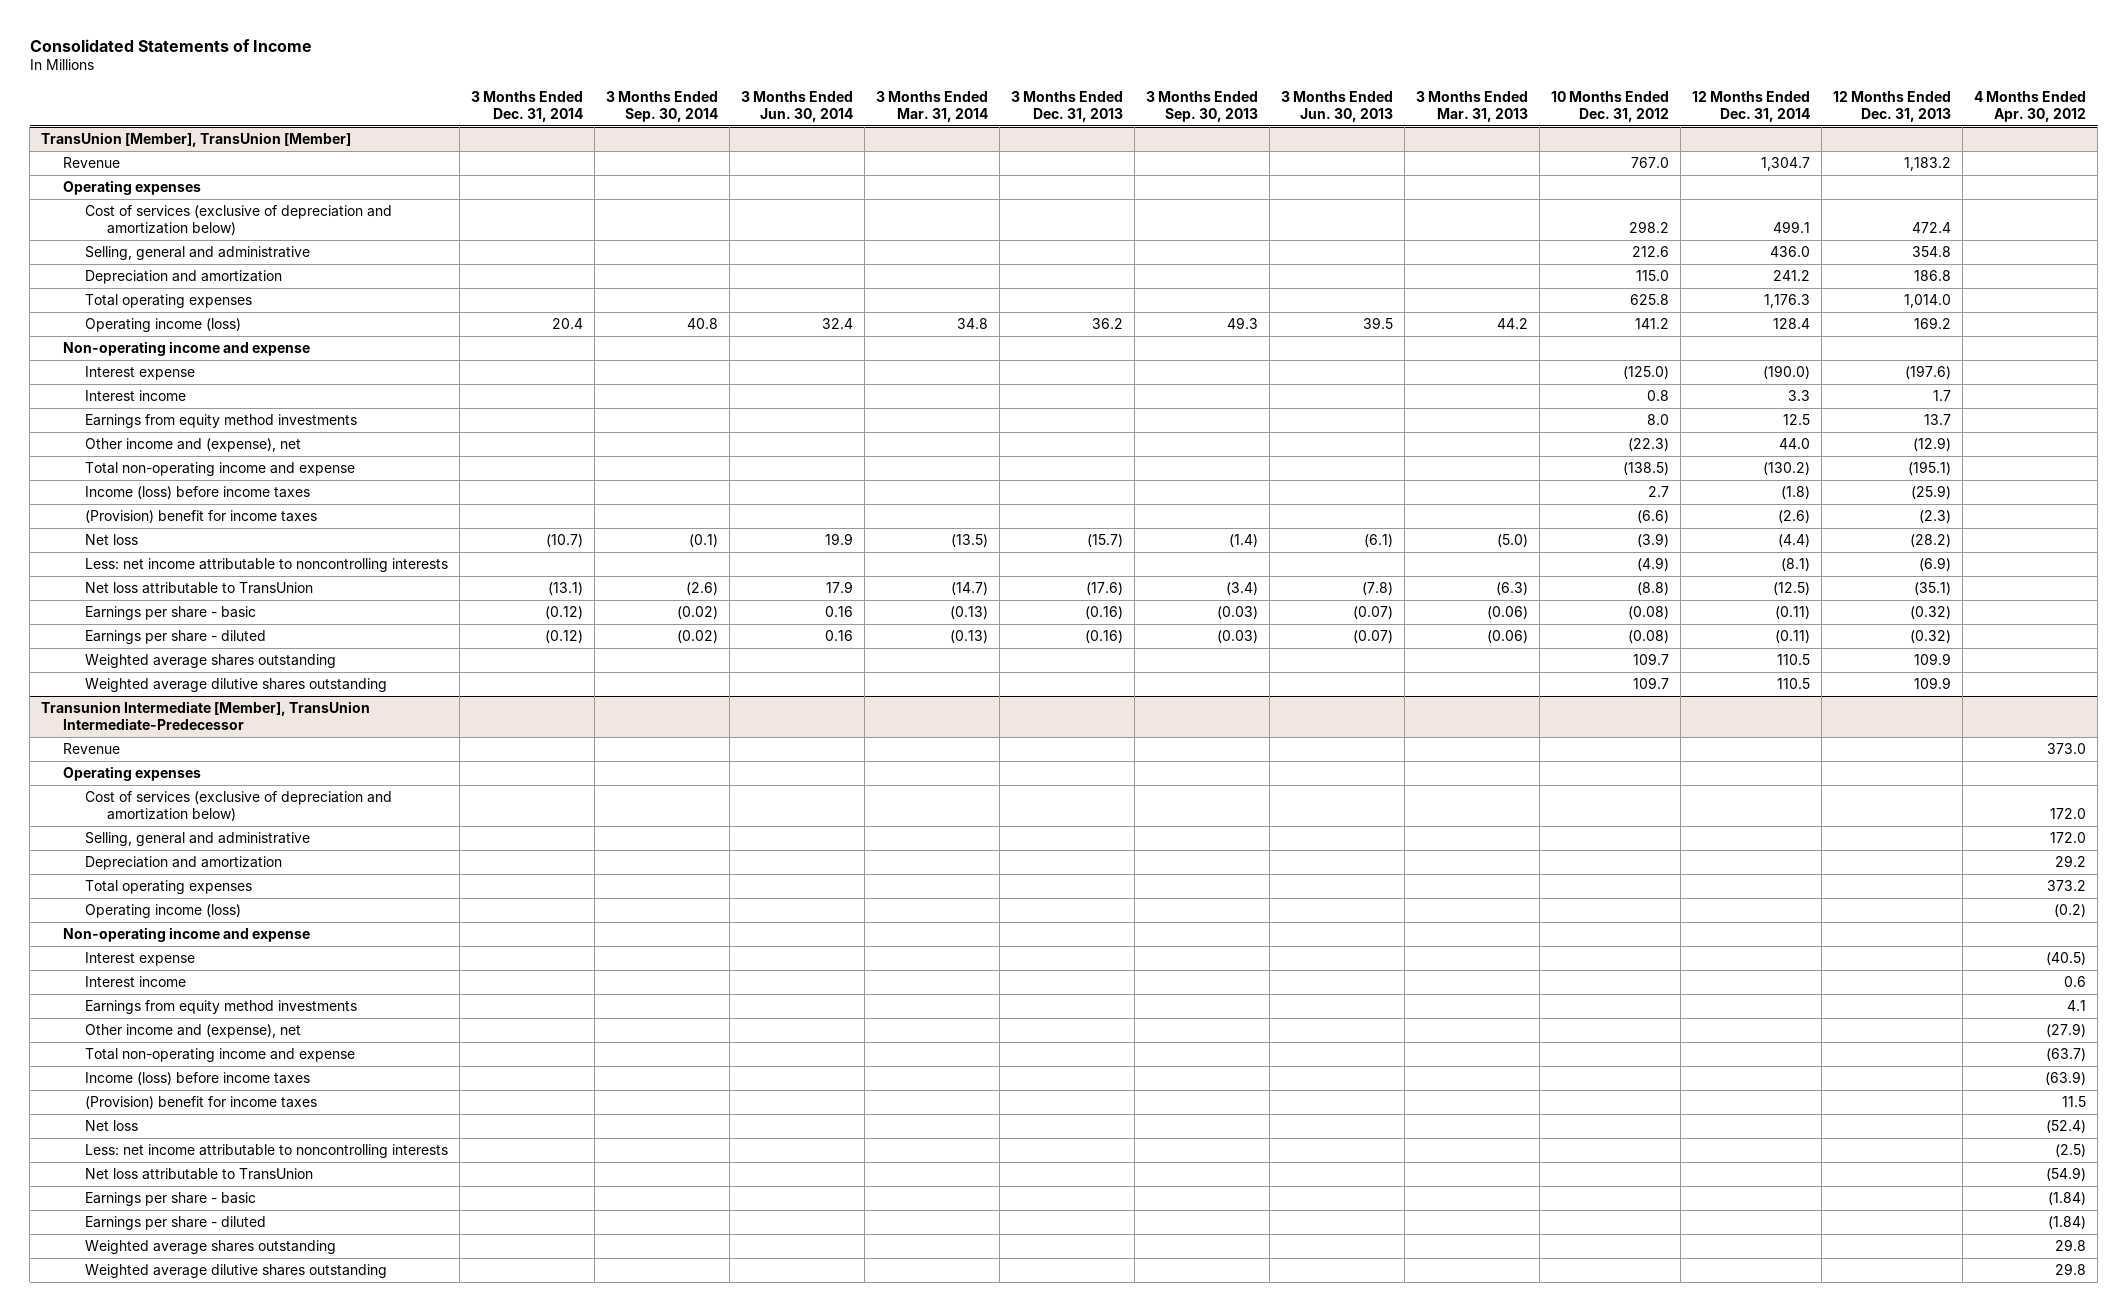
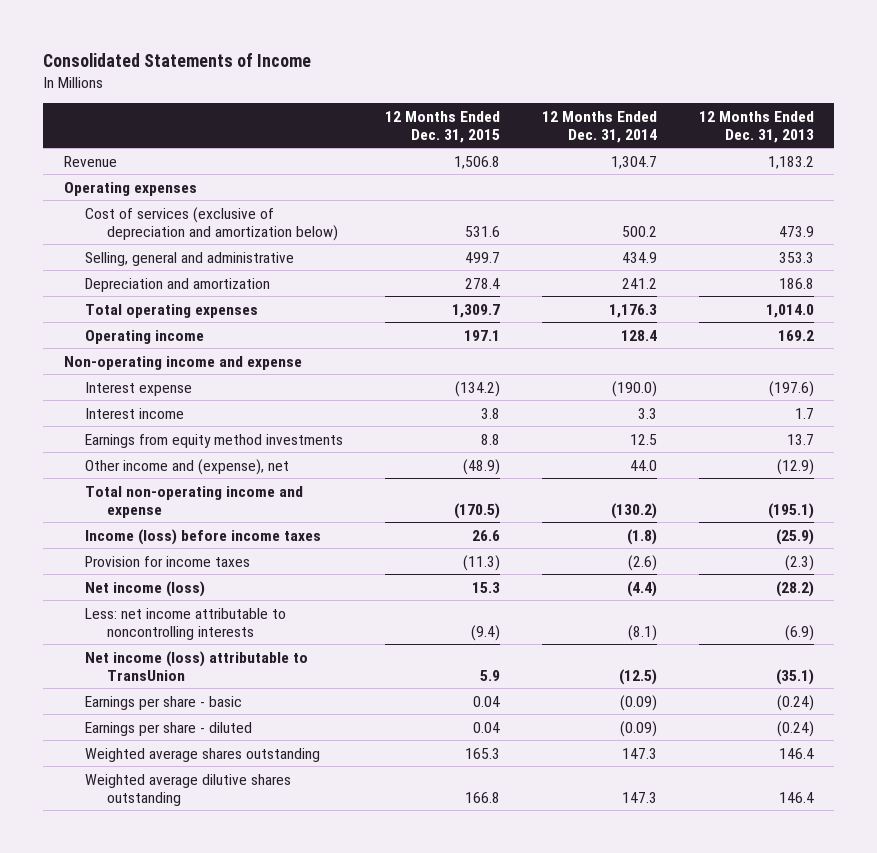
[471,90,584,122] 3 Months Ended Dec. 31, 2014 -> none
[606,90,719,122] 3 Months Ended Sep. 30, 2014 -> none
[741,90,854,122] 3 Months Ended Jun. 30, 2014 -> none
[876,90,989,122] 3 Months Ended Mar. 31, 2014 -> none
[1011,90,1124,122] 3 Months Ended Dec. 31, 2013 -> none
[1146,90,1259,122] 3 Months Ended Sep. 30, 2013 -> none
[1281,90,1394,122] 3 Months Ended Jun. 30, 2013 -> none
[1416,90,1529,122] 3 Months Ended Mar. 31, 2013 -> none
[1551,90,1670,122] 10 Months Ended Dec. 31, 2012 -> none
[1974,90,2087,122] 4 Months Ended Apr. 30, 2012 -> none
none -> [385,110,501,143] 12 Months Ended Dec. 31, 2015
[41,132,352,148] TransUnion [Member], TransUnion [Member] -> none
[1773,221,1811,234] 499.1 -> [621,225,657,237] 500.2
[1912,222,1952,234] 472.4 -> [778,225,814,237] 473.9
[1770,246,1811,258] 436.0 -> [621,251,657,263] 434.9
[1912,246,1952,258] 354.8 -> [778,251,814,263] 353.3
[85,318,242,333] Operating income (loss) -> [85,329,205,344] Operating income
[85,510,318,524] (Provision) benefit for income taxes -> [85,555,251,567] Provision for income taxes
[85,534,139,546] Net loss -> [85,580,206,597] Net income (loss)
[41,701,371,731] Transunion Intermediate [Member], TransUnion Intermediate-Predecessor -> none
[63,743,121,755] Revenue -> none
[63,766,202,782] Operating expenses -> none
[85,791,393,822] Cost of services (exclusive of depreciation and amortization below) -> none
[85,832,311,847] Selling, general and administrative -> none
[85,856,283,871] Depreciation and amortization -> none
[85,880,253,895] Total operating expenses -> none
[85,904,242,919] Operating income (loss) -> none
[63,927,311,943] Non-operating income and expense -> none
[85,952,196,967] Interest expense -> none
[85,976,187,988] Interest income -> none
[85,1000,358,1015] Earnings from equity method investments -> none
[85,1024,302,1039] Other income and (expense), net -> none
[85,1048,356,1063] Total non-operating income and expense -> none
[85,1072,311,1086] Income (loss) before income taxes -> none
[85,1096,318,1110] (Provision) benefit for income taxes -> none
[85,1120,139,1132] Net loss -> none
[85,1144,449,1159] Less: net income attributable to noncontrolling interests -> none
[85,1168,314,1181] Net loss attributable to TransUnion -> none
[85,1192,257,1207] Earnings per share - basic -> none
[85,1216,267,1231] Earnings per share - diluted -> none
[85,1240,337,1255] Weighted average shares outstanding -> none
[85,1264,388,1279] Weighted average dilutive shares outstanding -> none
[85,582,314,595] Net loss attributable to TransUnion -> [85,650,309,681] Net income (loss) attributable to TransUnion
[1775,606,1811,620] (0.11) -> [619,694,657,711] (0.09)
[1910,606,1952,620] (0.32) -> [776,694,814,711] (0.24)
[1775,630,1811,644] (0.11) -> [619,720,657,737] (0.09)
[1910,630,1952,644] (0.32) -> [776,720,814,737] (0.24)
[1777,654,1811,666] 110.5 -> [621,747,657,759] 147.3
[1914,653,1952,666] 109.9 -> [778,747,814,759] 146.4
[1777,678,1811,690] 110.5 -> [621,791,657,803] 147.3
[1914,677,1952,690] 109.9 -> [778,791,814,803] 146.4

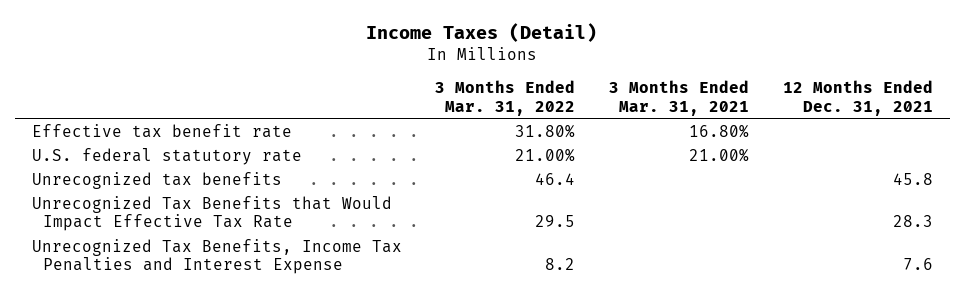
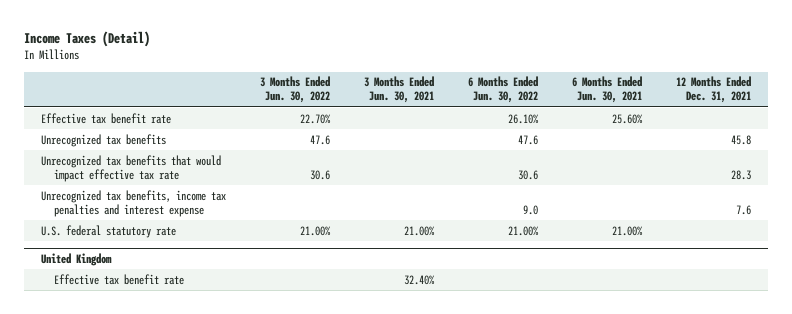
[435,80,576,116] 3 Months Ended Mar. 31, 2022 -> none
[609,80,750,116] 3 Months Ended Mar. 31, 2021 -> none
none -> [259,76,330,104] 3 Months Ended Jun. 30, 2022
none -> [363,76,434,104] 3 Months Ended Jun. 30, 2021
none -> [467,76,538,104] 6 Months Ended Jun. 30, 2022
none -> [571,76,642,104] 6 Months Ended Jun. 30, 2021
[31,195,392,232] Unrecognized Tax Benefits that Would Impact Effective Tax Rate -> [40,154,221,182] Unrecognized tax benefits that would impact effective tax rate
[31,238,402,275] Unrecognized Tax Benefits, Income Tax Penalties and Interest Expense -> [40,189,226,217] Unrecognized tax benefits, income tax penalties and interest expense
[31,147,302,165] U.S. federal statutory rate -> [40,224,176,238] U.S. federal statutory rate
none -> [40,252,112,266] United Kingdom
none -> [54,273,185,285] Effective tax benefit rate

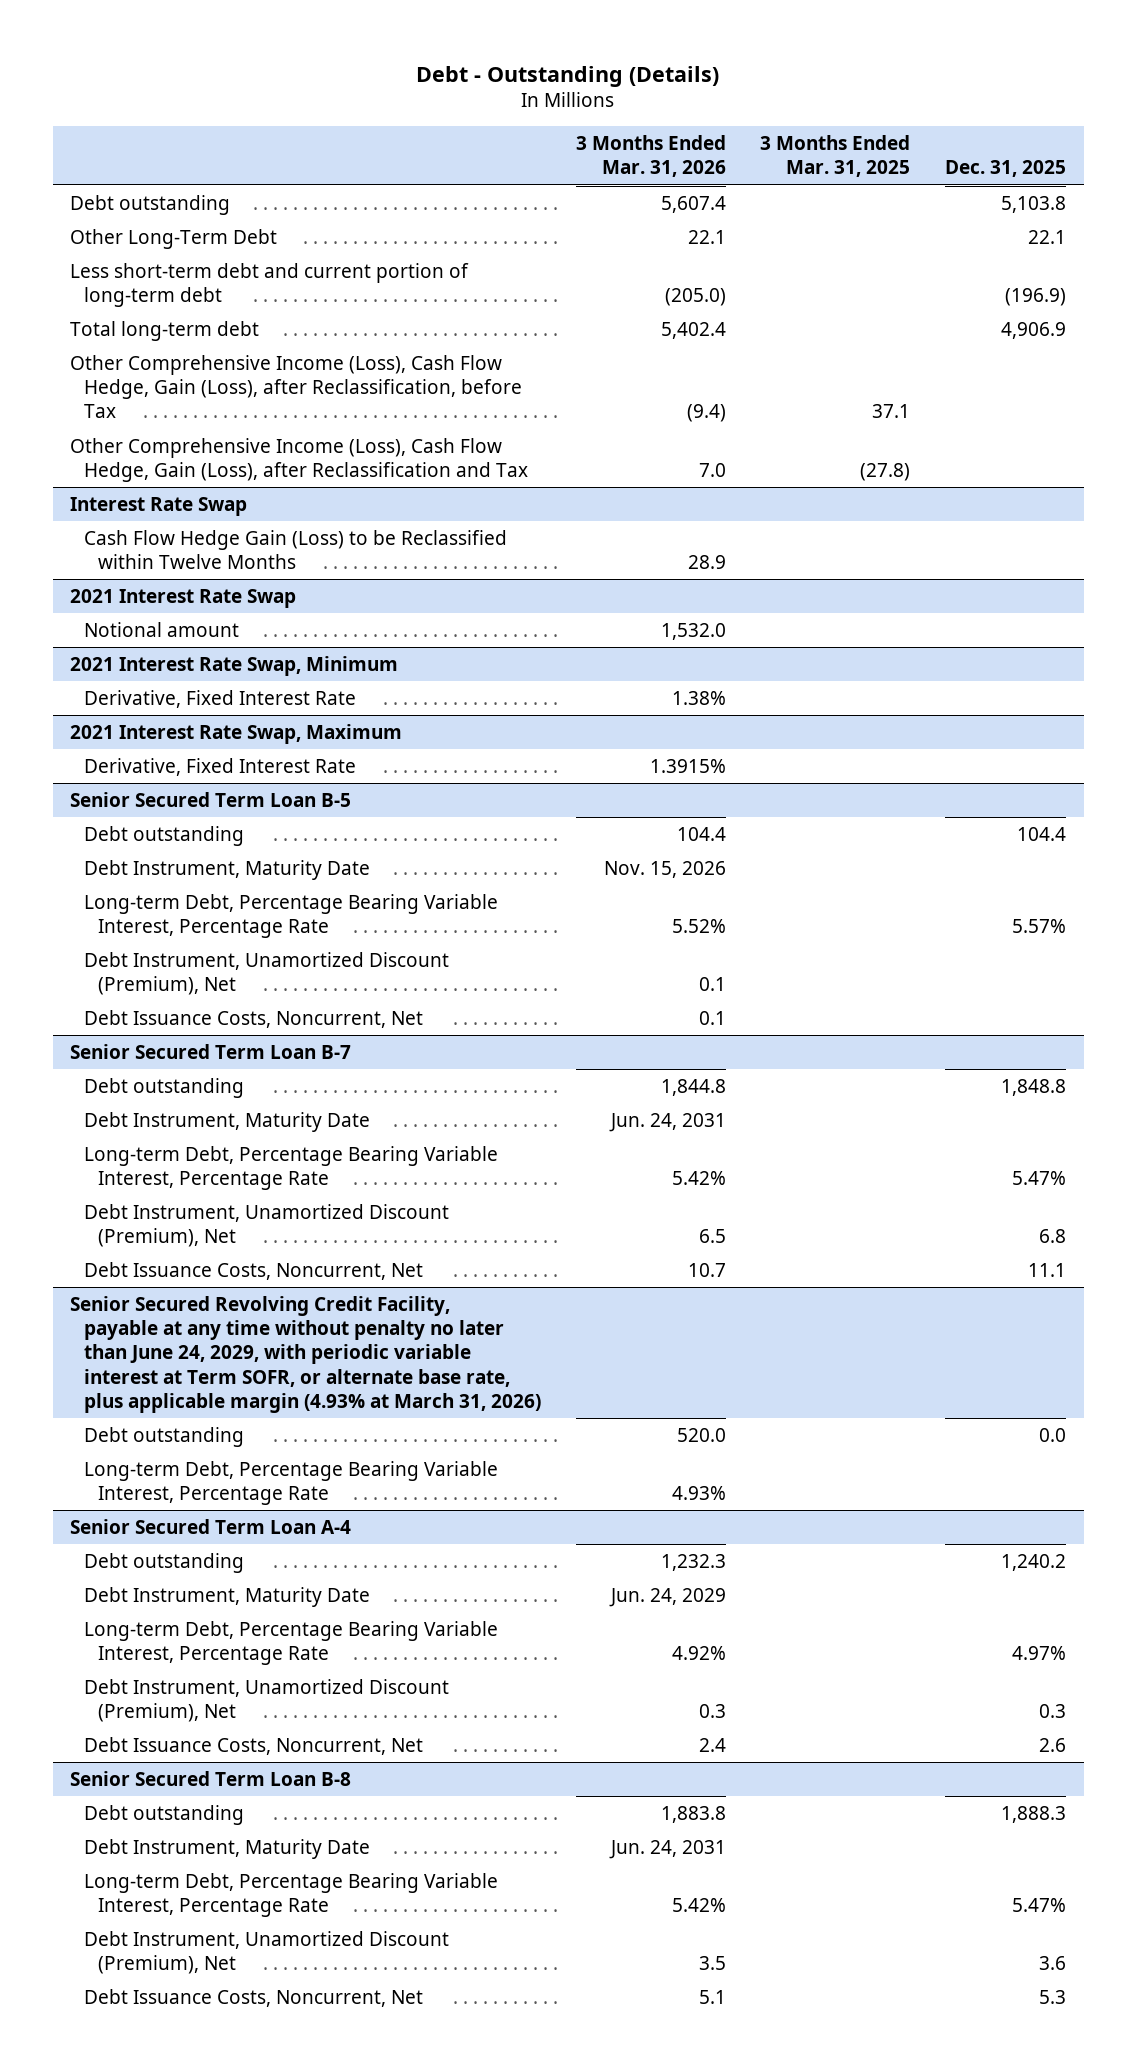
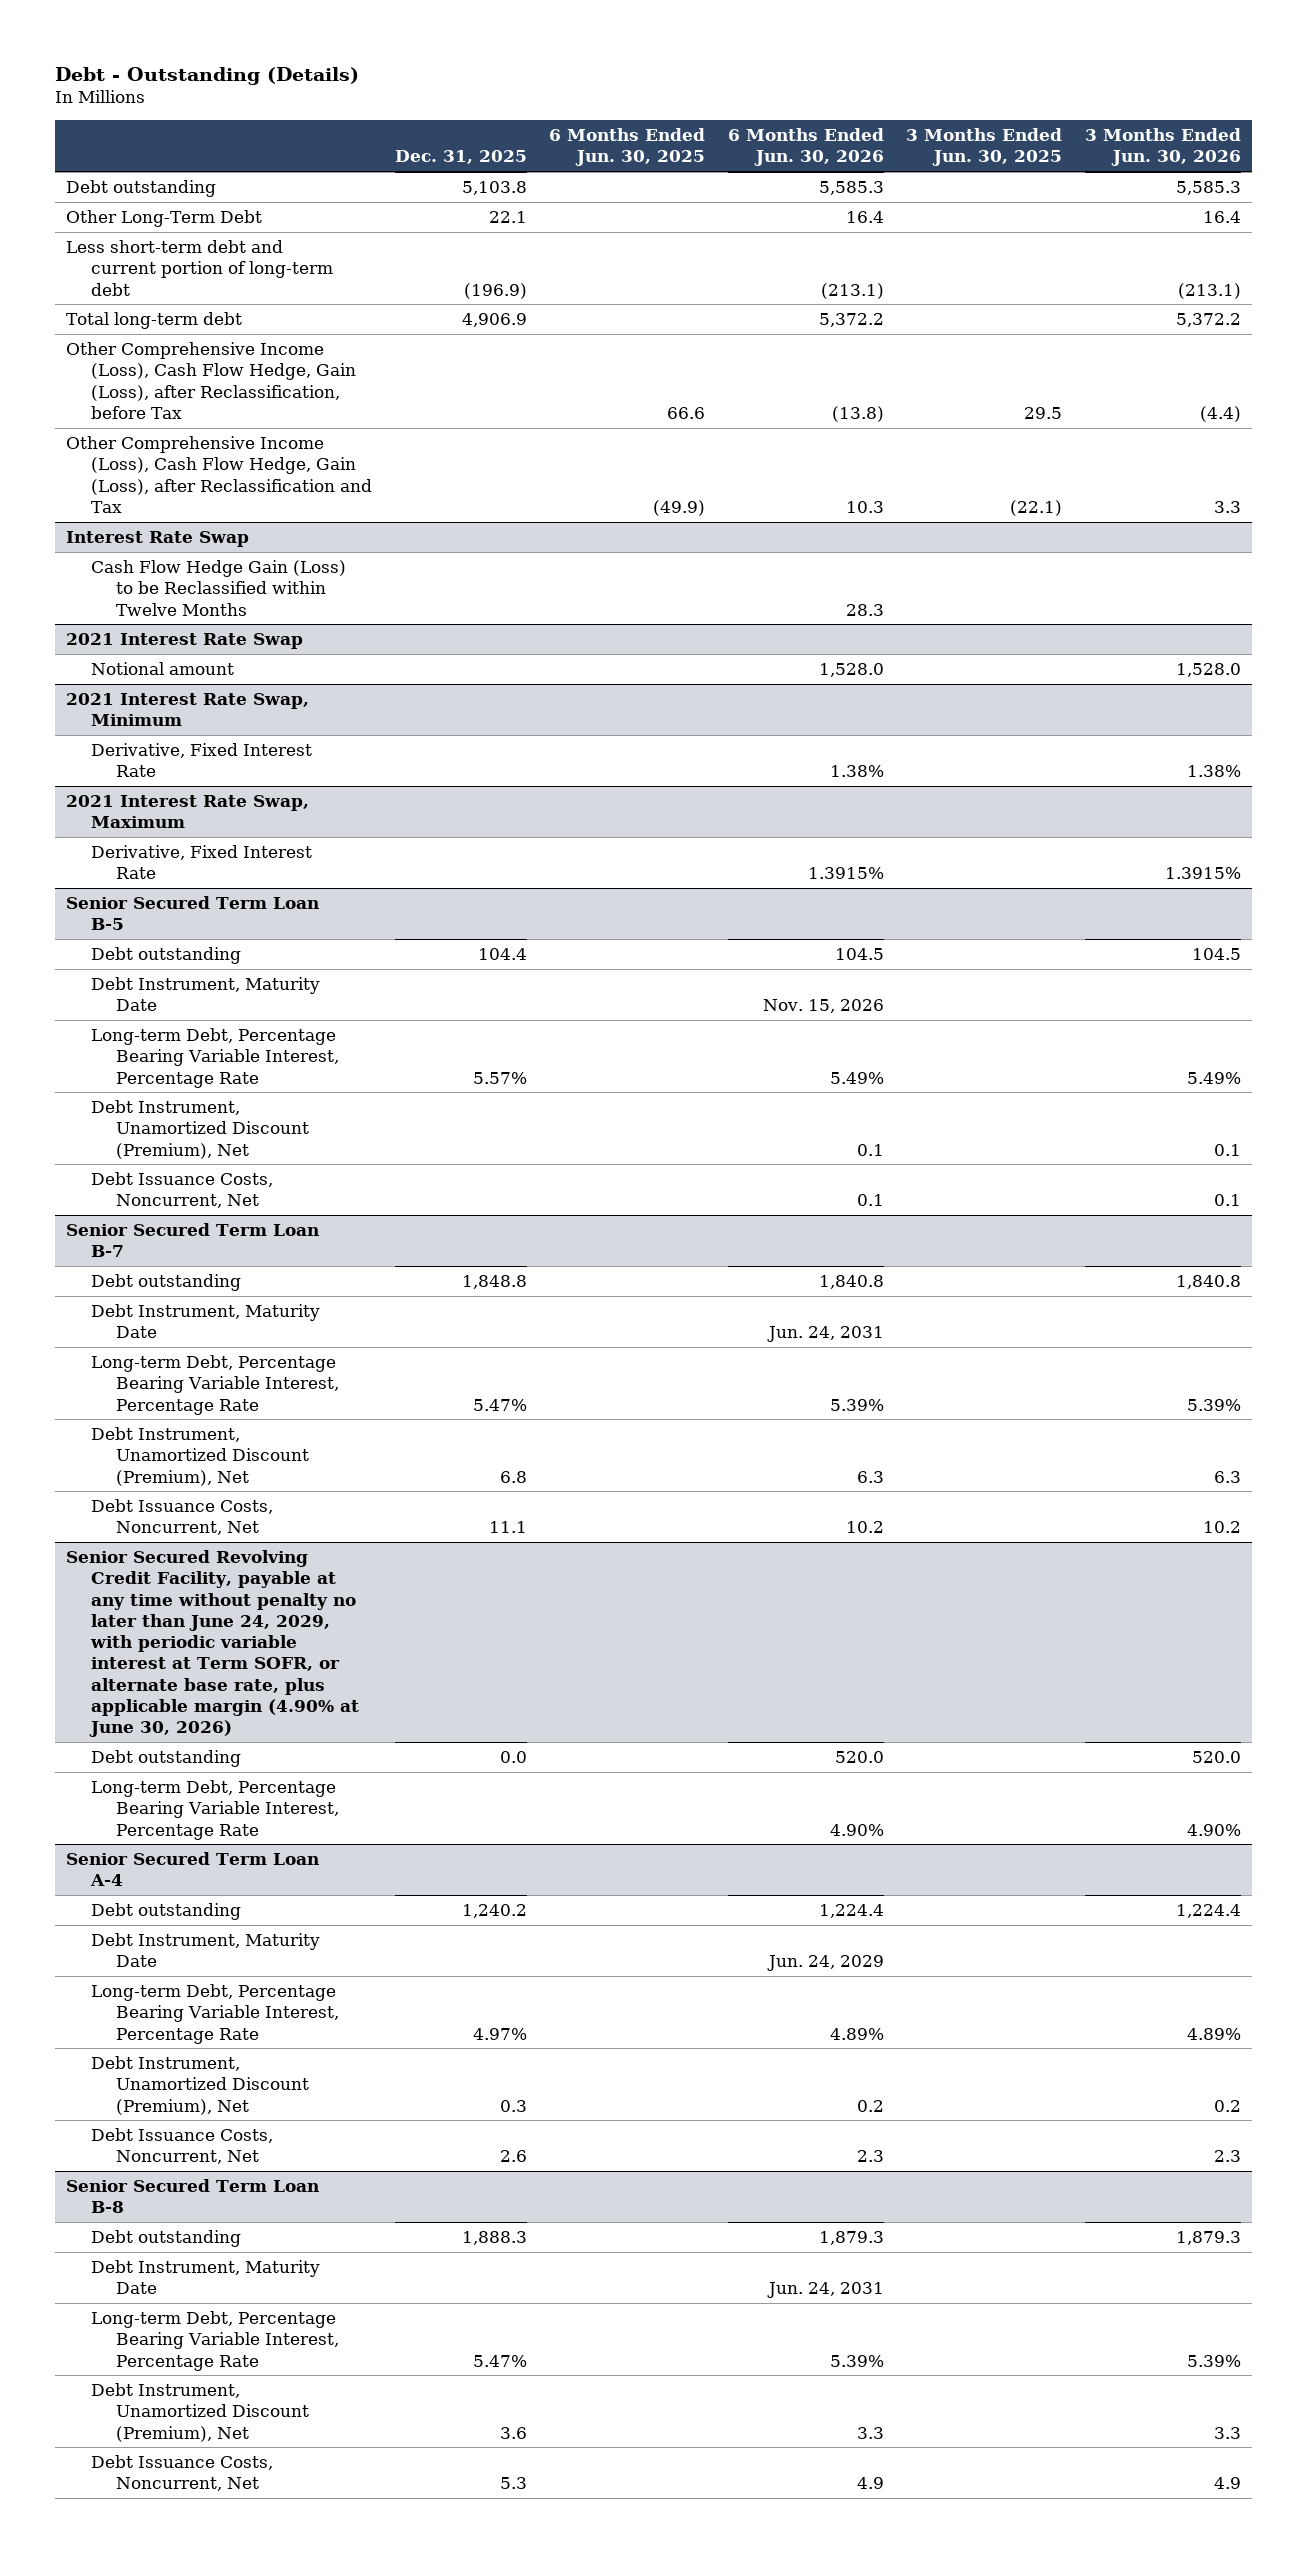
[575,134,726,178] 3 Months Ended Mar. 31, 2026 -> none
[760,134,911,178] 3 Months Ended Mar. 31, 2025 -> none
none -> [549,128,706,167] 6 Months Ended Jun. 30, 2025
none -> [727,128,884,167] 6 Months Ended Jun. 30, 2026
none -> [906,128,1063,167] 3 Months Ended Jun. 30, 2025
none -> [1085,128,1242,167] 3 Months Ended Jun. 30, 2026
[70,1295,542,1414] Senior Secured Revolving Credit Facility, payable at any time without penalty no later than June 24, 2029, with periodic variable interest at Term SOFR, or alternate base rate, plus applicable margin (4.93% at March 31, 2026) -> [66,1549,360,1738] Senior Secured Revolving Credit Facility, payable at any time without penalty no later than June 24, 2029, with periodic variable interest at Term SOFR, or alternate base rate, plus applicable margin (4.90% at June 30, 2026)

